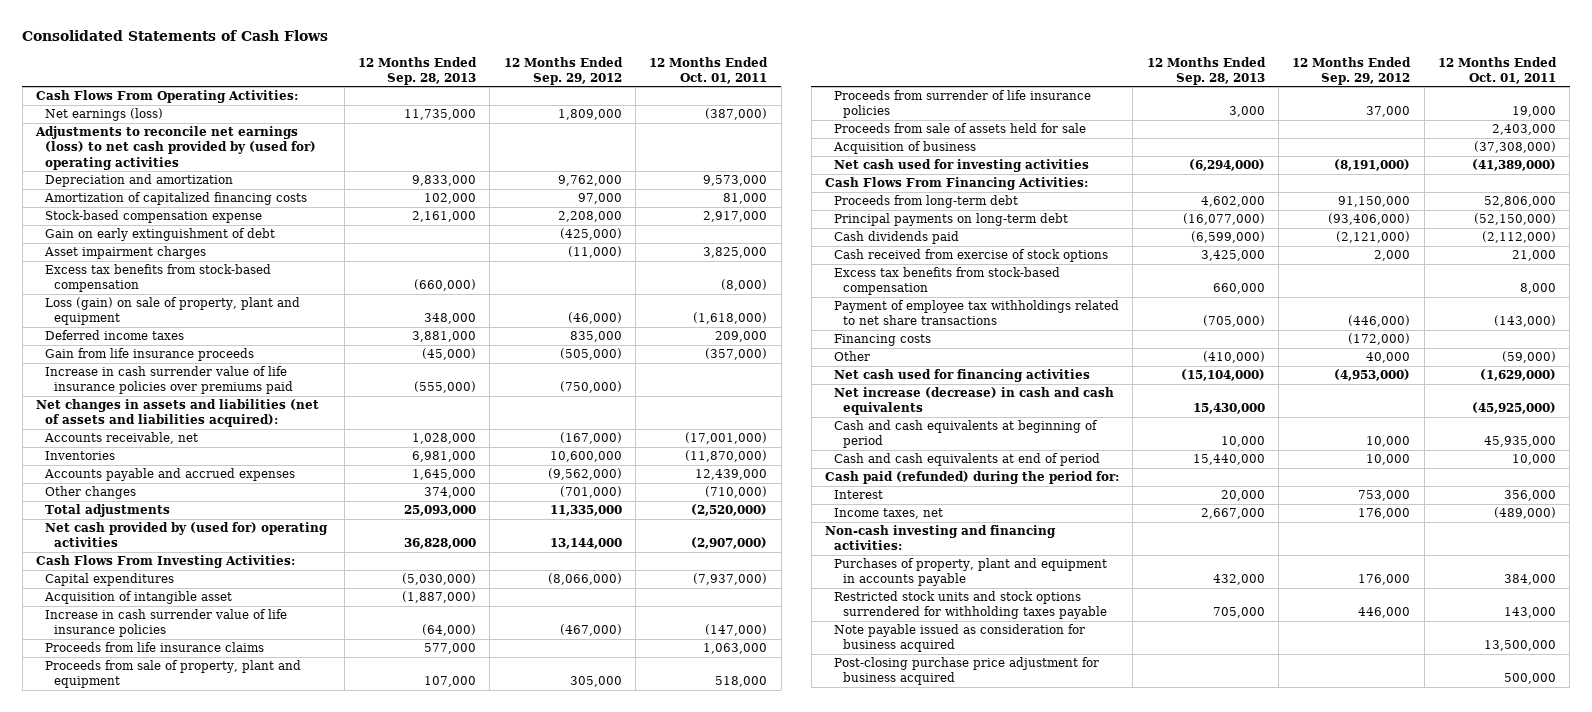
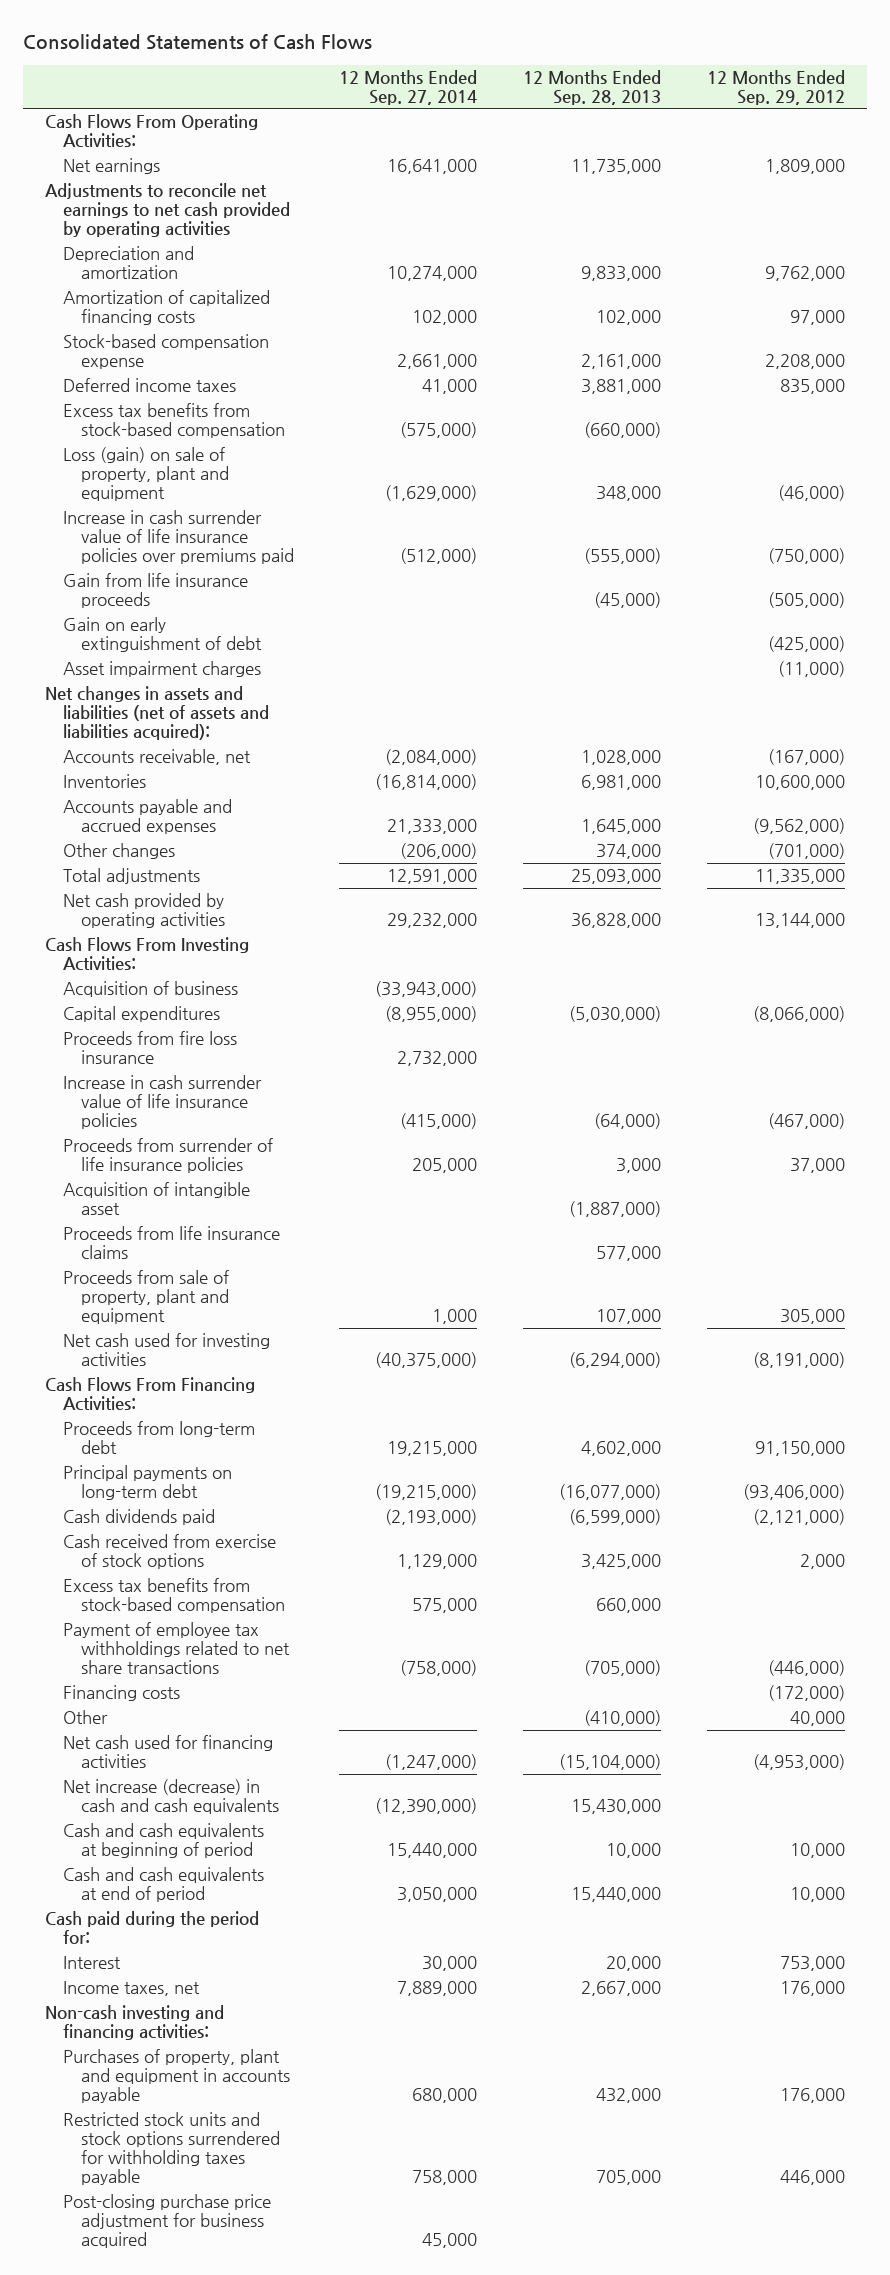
[649,56,769,84] 12 Months Ended Oct. 01, 2011 -> none
none -> [339,69,478,105] 12 Months Ended Sep. 27, 2014
[45,108,164,122] Net earnings (loss) -> [62,158,160,175] Net earnings
[35,126,317,170] Adjustments to reconcile net earnings (loss) to net cash provided by (used for) operating activities -> [45,183,290,238] Adjustments to reconcile net earnings to net cash provided by operating activities
[45,330,185,341] Deferred income taxes -> [62,378,236,393] Deferred income taxes
[45,348,255,362] Gain from life insurance proceeds -> [62,573,248,609] Gain from life insurance proceeds
[45,228,276,242] Gain on early extinguishment of debt -> [62,617,262,653] Gain on early extinguishment of debt
[44,246,207,260] Asset impairment charges -> [62,661,261,678] Asset impairment charges
[45,522,329,548] Net cash provided by (used for) operating activities -> [62,893,225,929] Net cash provided by operating activities
[833,141,977,155] Acquisition of business -> [62,981,238,998] Acquisition of business
none -> [62,1031,237,1065] Proceeds from fire loss insurance
[834,90,1092,119] Proceeds from surrender of life insurance policies -> [62,1138,273,1174] Proceeds from surrender of life insurance policies
[44,591,233,605] Acquisition of intangible asset -> [62,1182,250,1216] Acquisition of intangible asset
[834,123,1087,134] Proceeds from sale of assets held for sale -> none
[825,471,1120,485] Cash paid (refunded) during the period for: -> [45,1911,260,1945] Cash paid during the period for:
[834,624,1086,653] Note payable issued as consideration for business acquired -> none

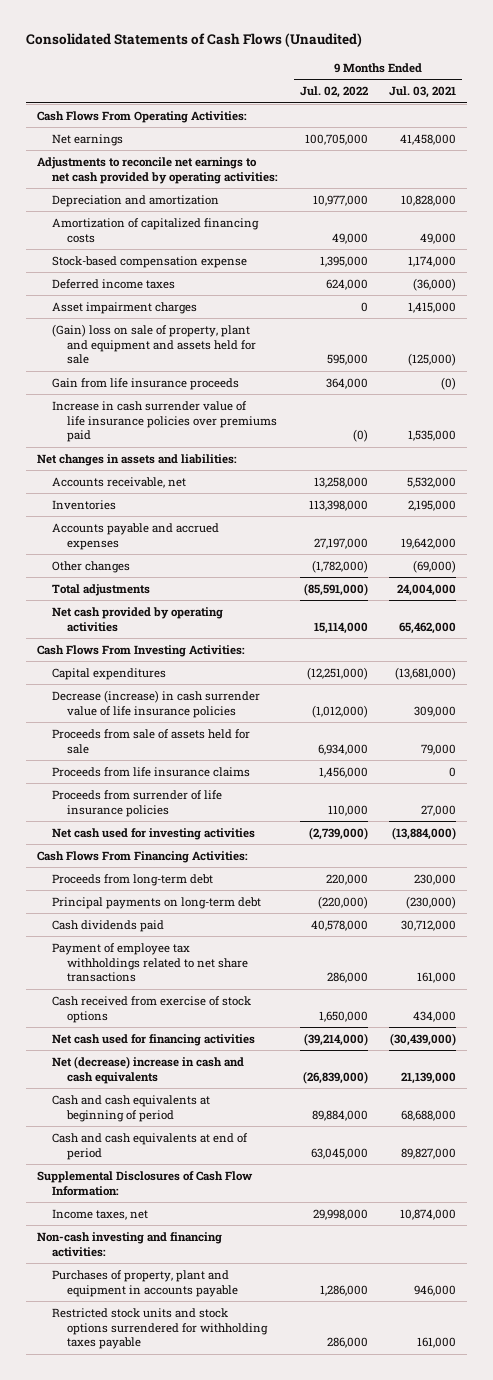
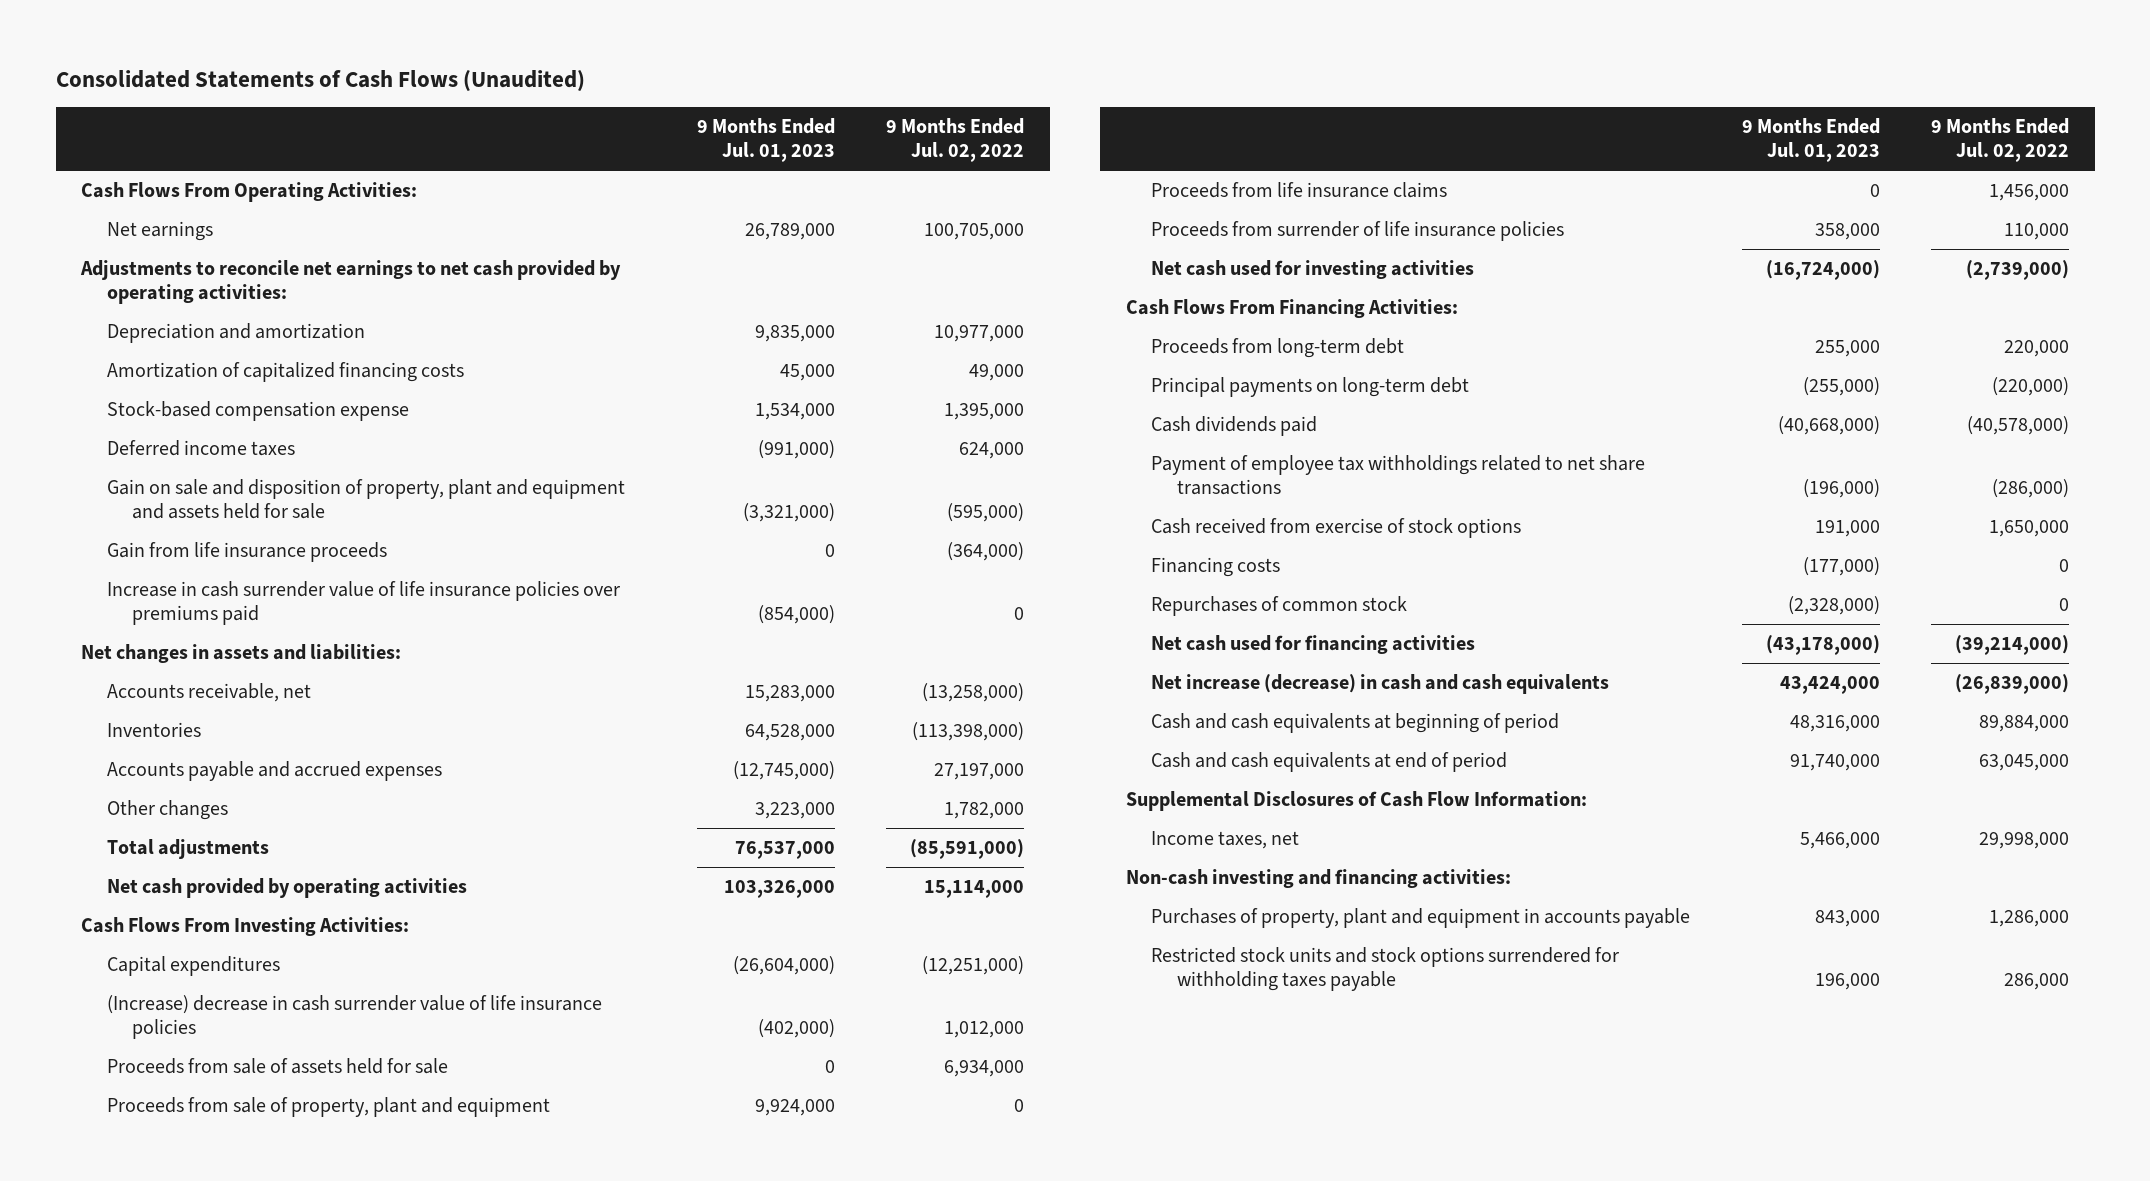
[389,86,457,99] Jul. 03, 2021 -> none
none -> [696,118,835,163] 9 Months Ended Jul. 01, 2023
[51,301,197,314] Asset impairment charges -> none
[51,323,257,365] (Gain) loss on sale of property, plant and equipment and assets held for sale -> [106,479,625,520] Gain on sale and disposition of property, plant and equipment and assets held for sale
[326,354,368,366] 595,000 -> [947,503,1025,523] (595,000)
[325,377,368,389] 364,000 -> [947,542,1025,562] (364,000)
[352,429,368,443] (0) -> [1014,607,1025,621] 0
[313,476,368,488] 13,258,000 -> [922,683,1025,703] (13,258,000)
[308,499,368,511] 113,398,000 -> [912,722,1025,742] (113,398,000)
[311,559,368,573] (1,782,000) -> [944,802,1025,820] 1,782,000
[51,689,260,718] Decrease (increase) in cash surrender value of life insurance policies -> [106,995,602,1040] (Increase) decrease in cash surrender value of life insurance policies
[311,704,368,718] (1,012,000) -> [944,1021,1025,1039] 1,012,000
none -> [106,1097,550,1118] Proceeds from sale of property, plant and equipment
[310,919,368,931] 40,578,000 -> [1967,416,2070,436] (40,578,000)
[326,972,368,984] 286,000 -> [1992,479,2070,499] (286,000)
none -> [1151,557,1281,578] Financing costs
none -> [1151,596,1408,617] Repurchases of common stock
[51,1055,244,1084] Net (decrease) increase in cash and cash equivalents -> [1151,674,1610,695] Net increase (decrease) in cash and cash equivalents

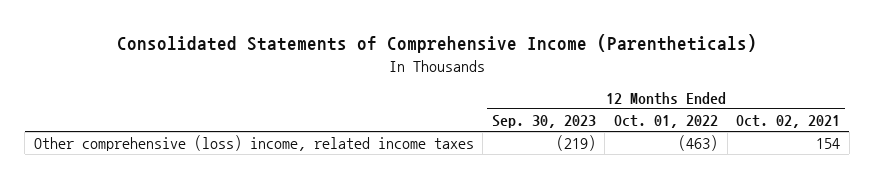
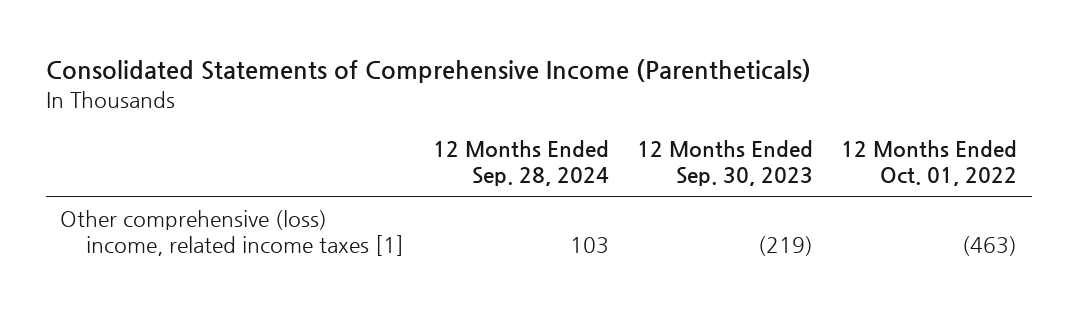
[736,115,841,129] Oct. 02, 2021 -> none
none -> [432,139,609,187] 12 Months Ended Sep. 28, 2024
[33,135,474,152] Other comprehensive (loss) income, related income taxes -> [60,209,405,257] Other comprehensive (loss) income, related income taxes [1]

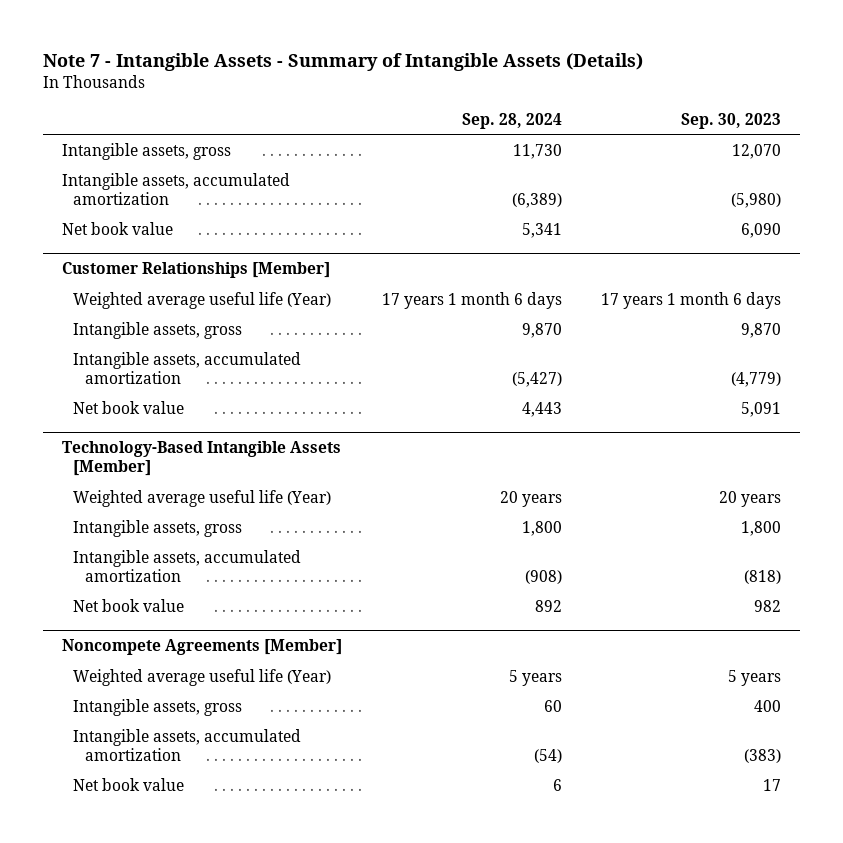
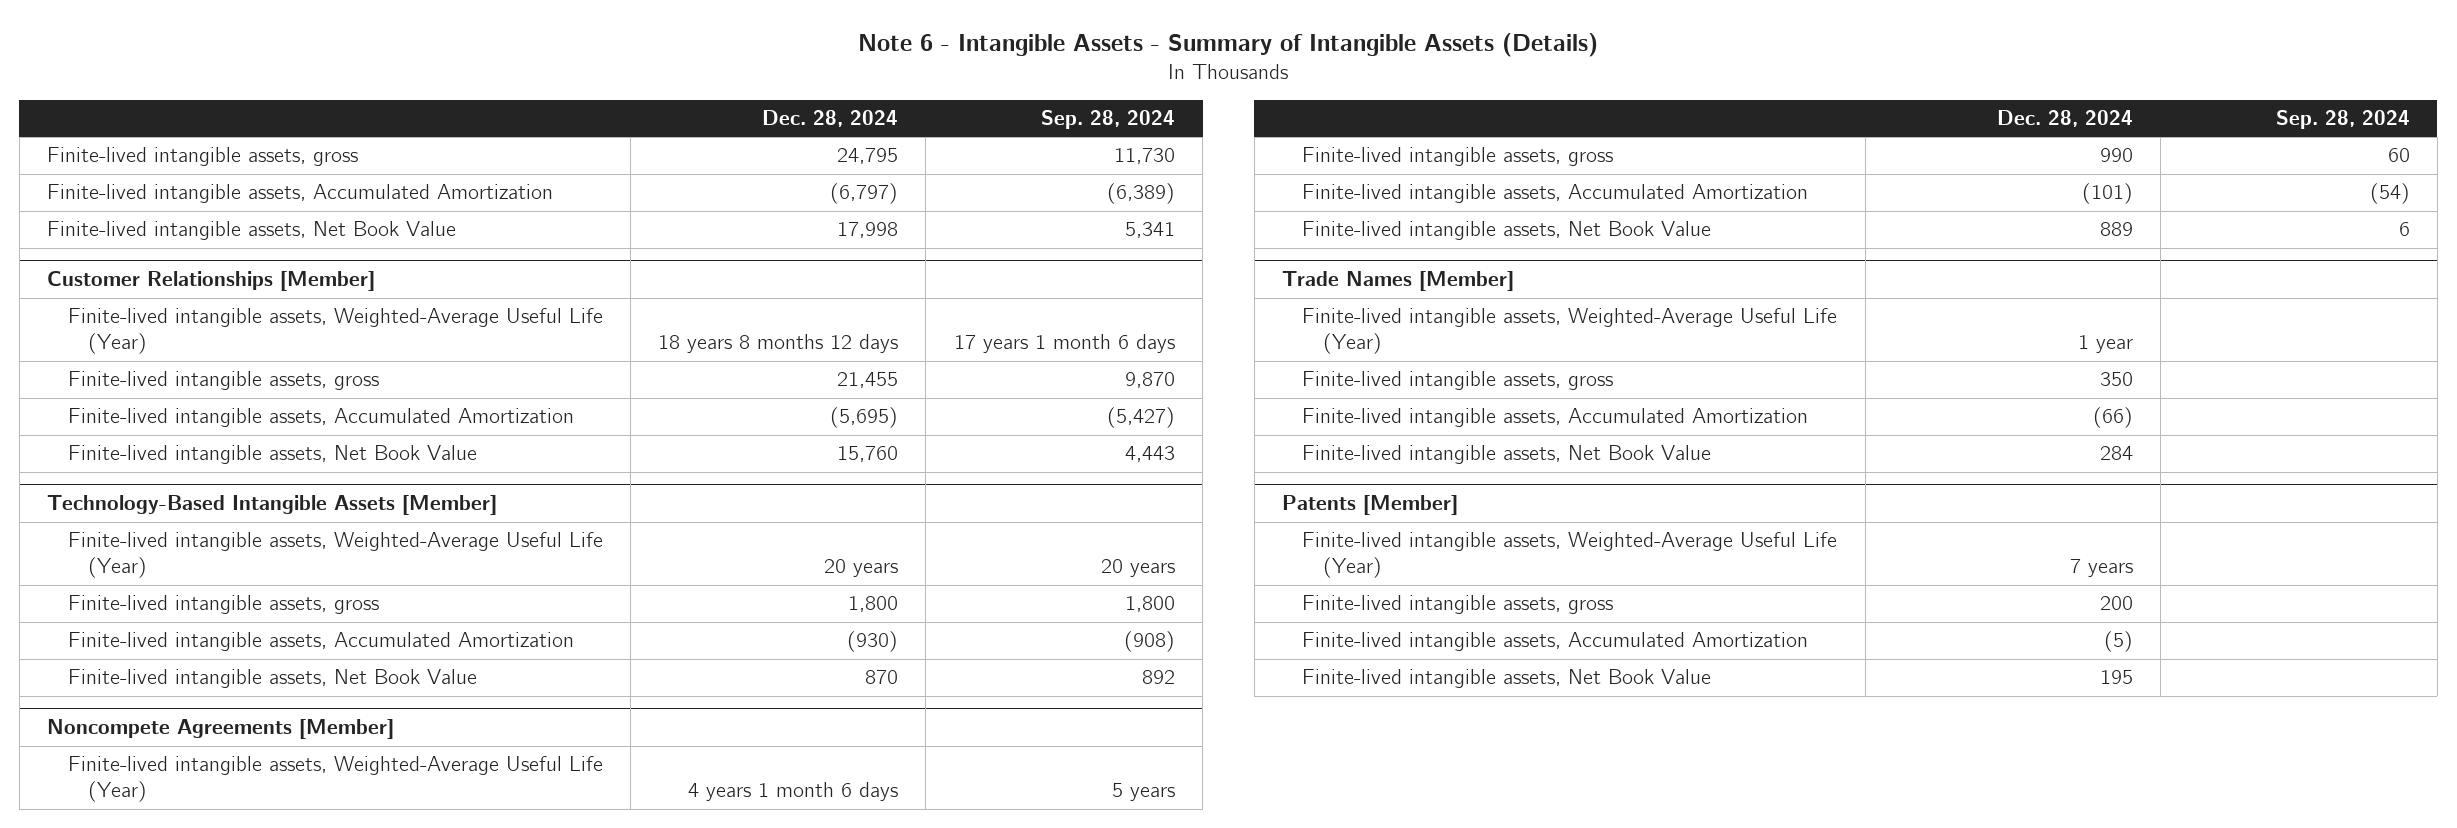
[42,53,643,72] Note 7 - Intangible Assets - Summary of Intangible Assets (Details) -> [858,33,1599,58] Note 6 - Intangible Assets - Summary of Intangible Assets (Details)
[680,112,781,129] Sep. 30, 2023 -> none
none -> [762,110,899,128] Dec. 28, 2024
[62,142,232,160] Intangible assets, gross -> [47,147,359,167] Finite-lived intangible assets, gross
[62,172,291,205] Intangible assets, accumulated amortization -> [47,184,554,204] Finite-lived intangible assets, Accumulated Amortization
[62,221,174,235] Net book value -> [47,221,457,241] Finite-lived intangible assets, Net Book Value
[73,291,332,309] Weighted average useful life (Year) -> [67,308,603,355] Finite-lived intangible assets, Weighted-Average Useful Life (Year)
[73,321,243,339] Intangible assets, gross -> [67,371,379,391] Finite-lived intangible assets, gross
[73,351,302,384] Intangible assets, accumulated amortization -> [67,408,574,428] Finite-lived intangible assets, Accumulated Amortization
[73,400,185,414] Net book value -> [67,445,477,465] Finite-lived intangible assets, Net Book Value
[73,489,332,507] Weighted average useful life (Year) -> [67,532,603,579] Finite-lived intangible assets, Weighted-Average Useful Life (Year)
[73,519,243,537] Intangible assets, gross -> [67,595,379,615] Finite-lived intangible assets, gross
[73,549,302,582] Intangible assets, accumulated amortization -> [67,632,574,652] Finite-lived intangible assets, Accumulated Amortization
[73,598,185,612] Net book value -> [67,669,477,689] Finite-lived intangible assets, Net Book Value
[73,668,332,686] Weighted average useful life (Year) -> [67,756,603,803] Finite-lived intangible assets, Weighted-Average Useful Life (Year)
[73,698,243,716] Intangible assets, gross -> [1302,147,1614,167] Finite-lived intangible assets, gross
[73,728,302,761] Intangible assets, accumulated amortization -> [1302,184,1809,204] Finite-lived intangible assets, Accumulated Amortization
[73,777,185,791] Net book value -> [1302,221,1712,241] Finite-lived intangible assets, Net Book Value
none -> [1281,271,1514,292] Trade Names [Member]
none -> [1302,308,1838,355] Finite-lived intangible assets, Weighted-Average Useful Life (Year)
none -> [1302,371,1614,391] Finite-lived intangible assets, gross
none -> [1302,408,1809,428] Finite-lived intangible assets, Accumulated Amortization
none -> [1302,445,1712,465] Finite-lived intangible assets, Net Book Value
none -> [1281,495,1458,516] Patents [Member]
none -> [1302,532,1838,579] Finite-lived intangible assets, Weighted-Average Useful Life (Year)
none -> [1302,595,1614,615] Finite-lived intangible assets, gross
none -> [1302,632,1809,652] Finite-lived intangible assets, Accumulated Amortization
none -> [1302,669,1712,689] Finite-lived intangible assets, Net Book Value

